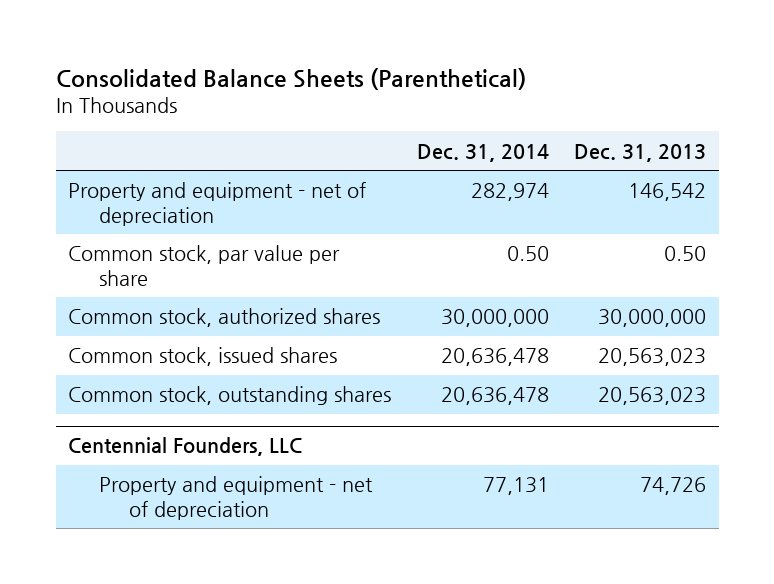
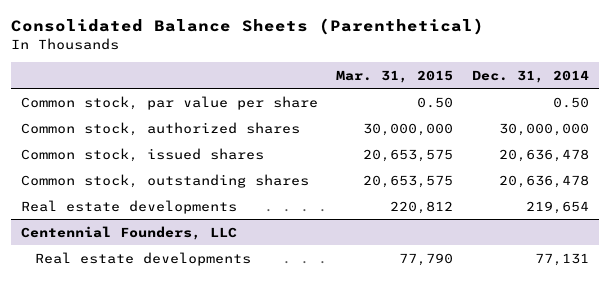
[574,143,707,162] Dec. 31, 2013 -> none
none -> [336,69,454,83] Mar. 31, 2015
[68,182,367,226] Property and equipment - net of depreciation -> none
none -> [20,199,237,214] Real estate developments
[98,476,373,520] Property and equipment - net of depreciation -> [35,251,252,266] Real estate developments

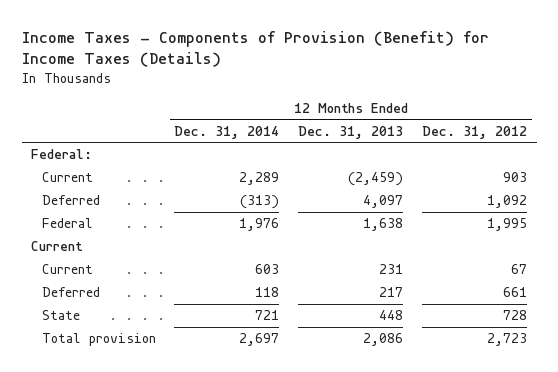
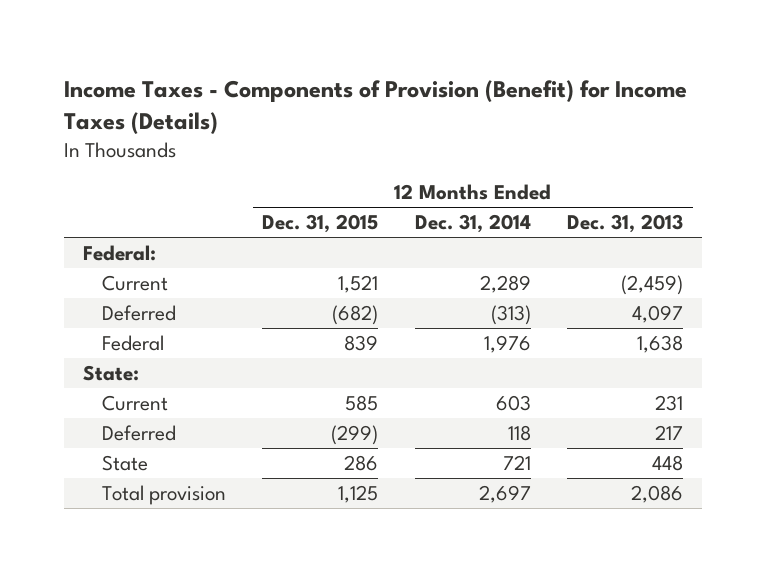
[422,125,528,139] Dec. 31, 2012 -> none
none -> [262,214,379,234] Dec. 31, 2015
[31,241,84,252] Current -> [82,364,139,381] State:

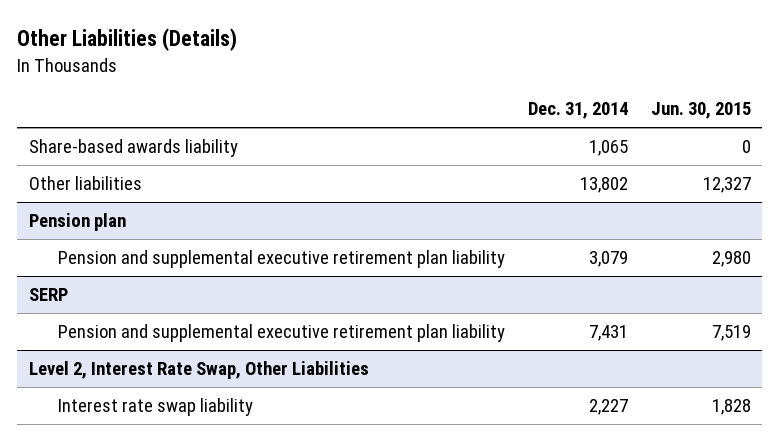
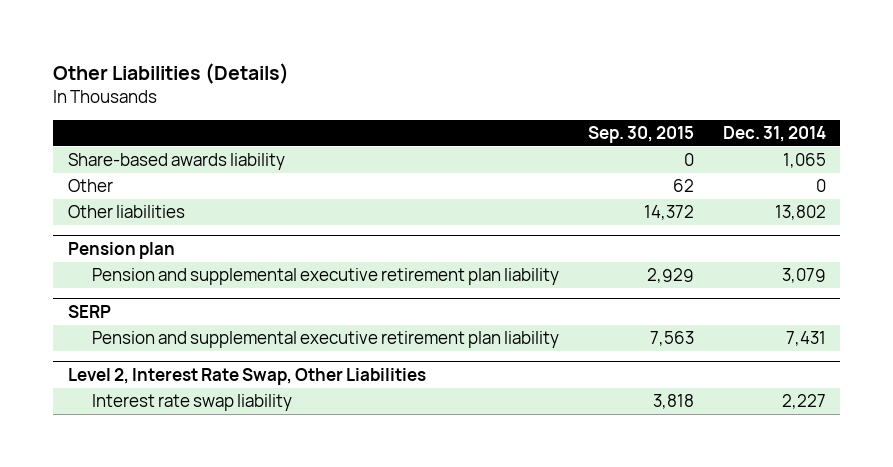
[650,102,751,120] Jun. 30, 2015 -> none
none -> [587,125,694,143] Sep. 30, 2015
none -> [67,179,113,193] Other

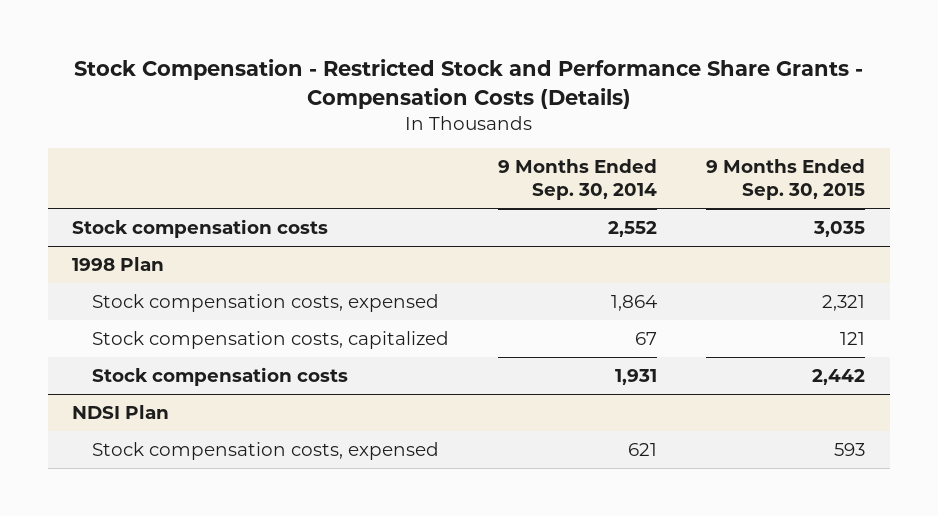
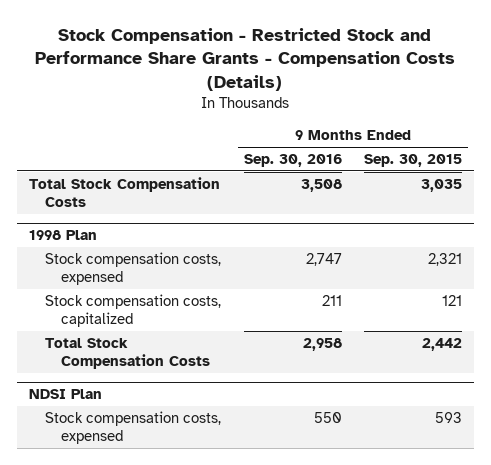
[498,159,658,201] 9 Months Ended Sep. 30, 2014 -> none
none -> [243,154,342,168] Sep. 30, 2016
[72,218,329,238] Stock compensation costs -> [28,177,220,208] Total Stock Compensation Costs
[92,366,349,386] Stock compensation costs -> [44,338,211,370] Total Stock Compensation Costs

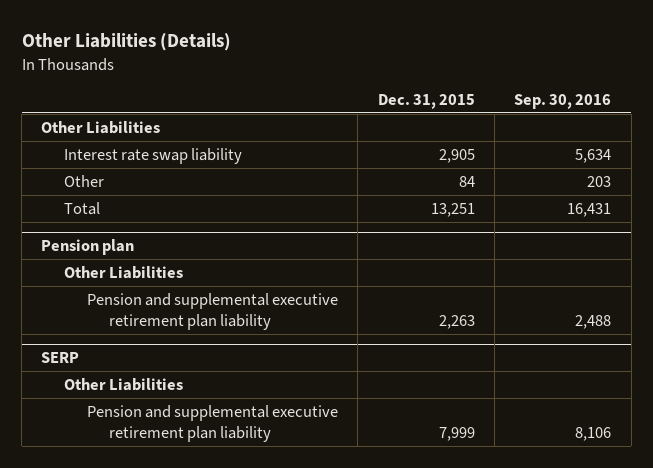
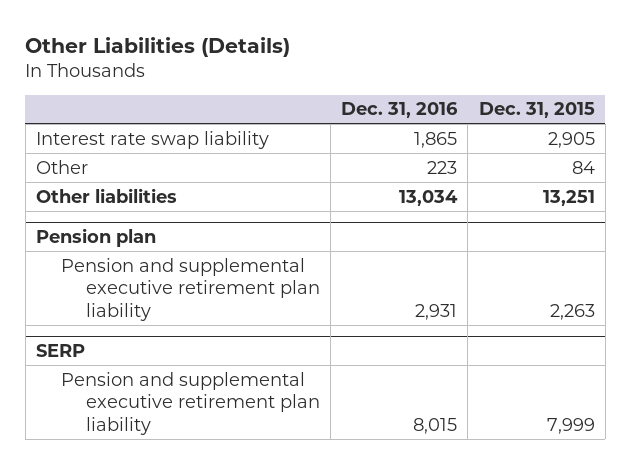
[514,94,612,110] Sep. 30, 2016 -> none
none -> [341,102,459,119] Dec. 31, 2016
[41,120,161,134] Other Liabilities -> none
[64,201,101,215] Total -> [35,187,177,203] Other liabilities
[64,265,184,279] Other Liabilities -> none
[64,377,184,391] Other Liabilities -> none

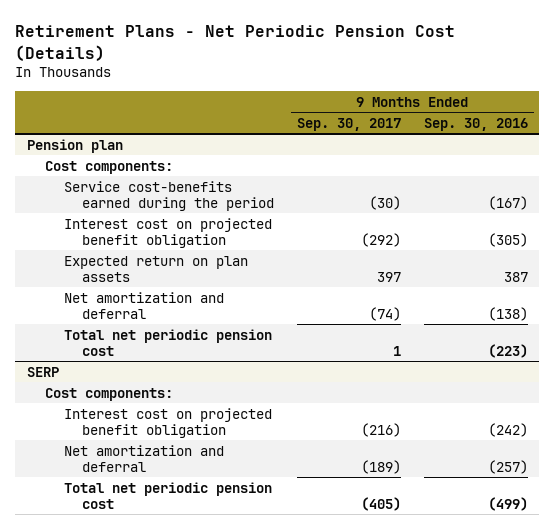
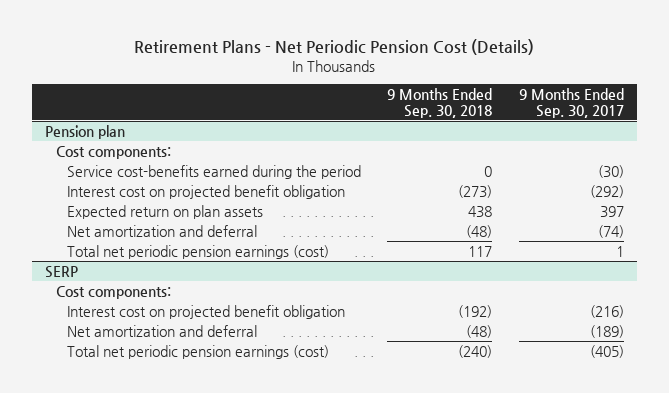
[423,117,528,131] Sep. 30, 2016 -> none
none -> [387,87,493,118] 9 Months Ended Sep. 30, 2018
[63,328,272,356] Total net periodic pension cost -> [66,244,329,259] Total net periodic pension earnings (cost)
[63,481,272,509] Total net periodic pension cost -> [66,344,329,359] Total net periodic pension earnings (cost)

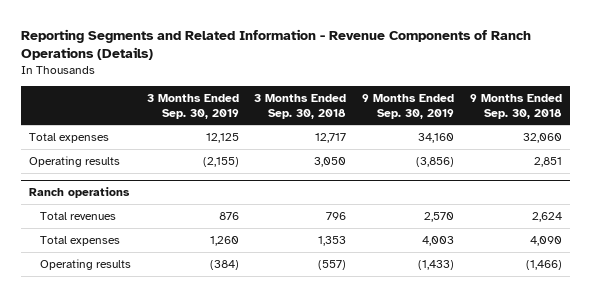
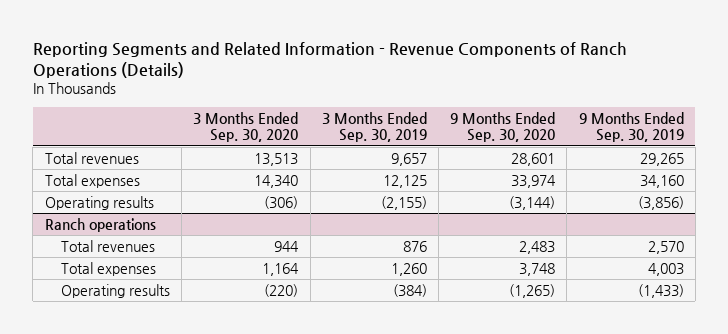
[254,94,347,119] 3 Months Ended Sep. 30, 2018 -> none
[470,94,563,119] 9 Months Ended Sep. 30, 2018 -> none
none -> [193,112,299,143] 3 Months Ended Sep. 30, 2020
none -> [450,112,556,143] 9 Months Ended Sep. 30, 2020
none -> [44,151,139,164] Total revenues

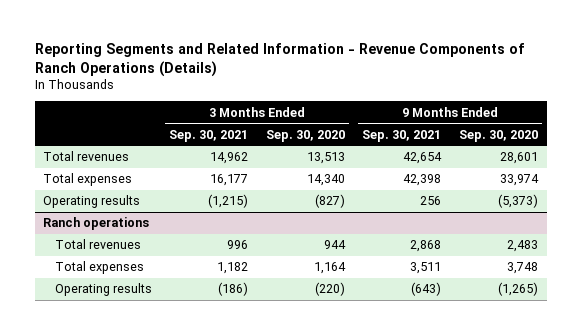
[321,112,427,143] 3 Months Ended Sep. 30, 2019 -> none
[578,112,684,143] 9 Months Ended Sep. 30, 2019 -> none
none -> [169,129,249,142] Sep. 30, 2021
none -> [362,129,442,142] Sep. 30, 2021
[264,195,299,209] (306) -> [314,194,345,209] (827)
[509,195,556,210] (3,144) -> [497,194,538,209] (5,373)

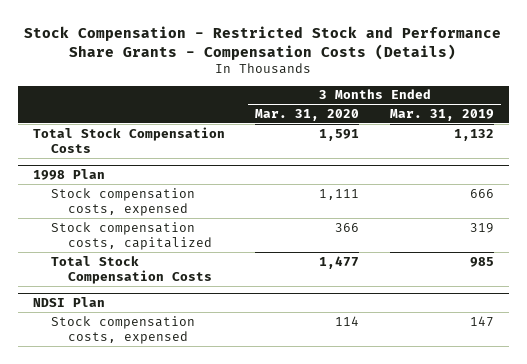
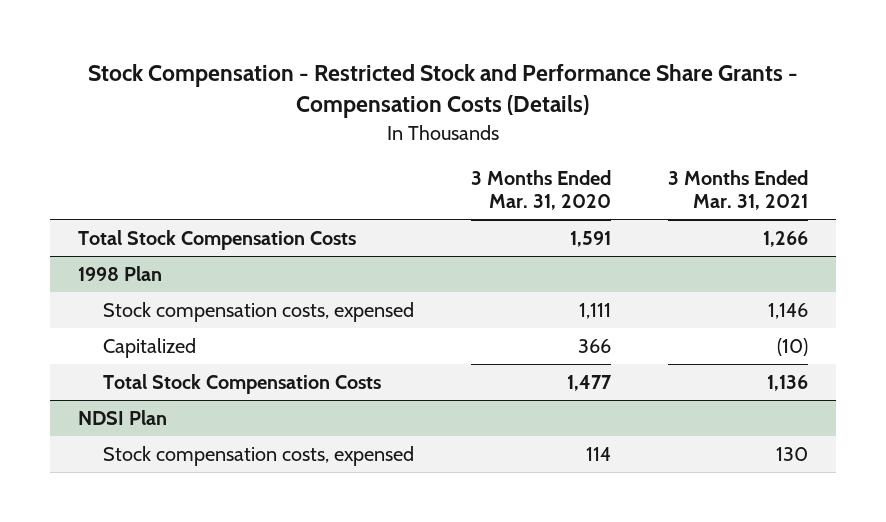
[389,108,494,121] Mar. 31, 2019 -> none
none -> [668,169,809,211] 3 Months Ended Mar. 31, 2021
[50,221,212,250] Stock compensation costs, capitalized -> [103,337,197,358] Capitalized

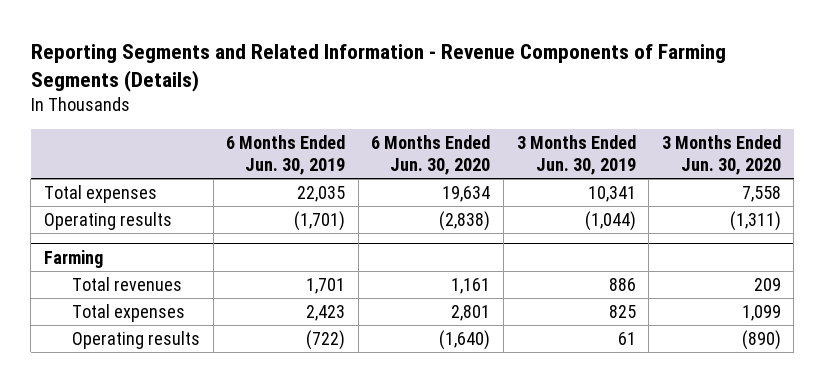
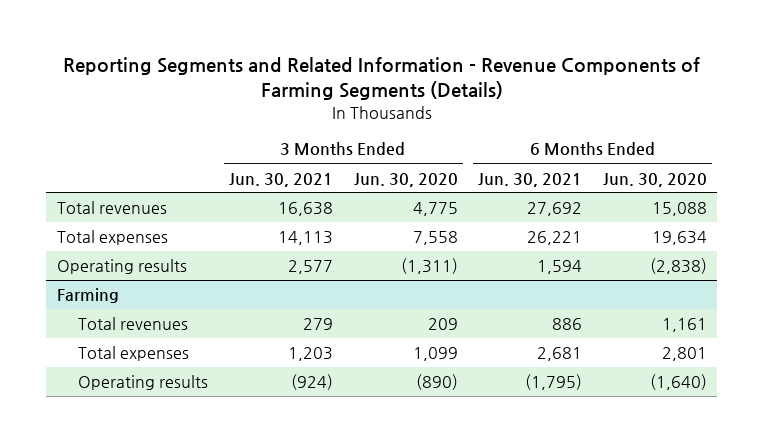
[226,135,346,176] 6 Months Ended Jun. 30, 2019 -> none
[516,135,636,176] 3 Months Ended Jun. 30, 2019 -> none
none -> [228,172,333,187] Jun. 30, 2021
none -> [478,172,583,187] Jun. 30, 2021
none -> [56,201,167,215] Total revenues

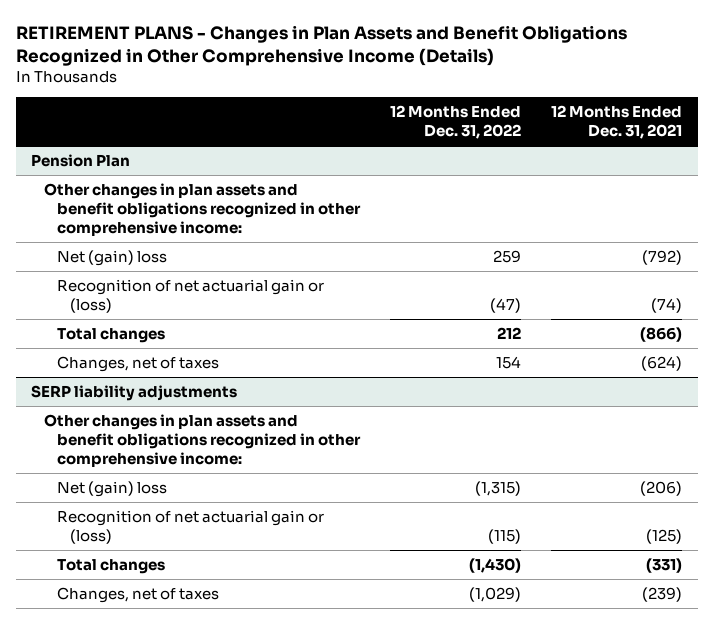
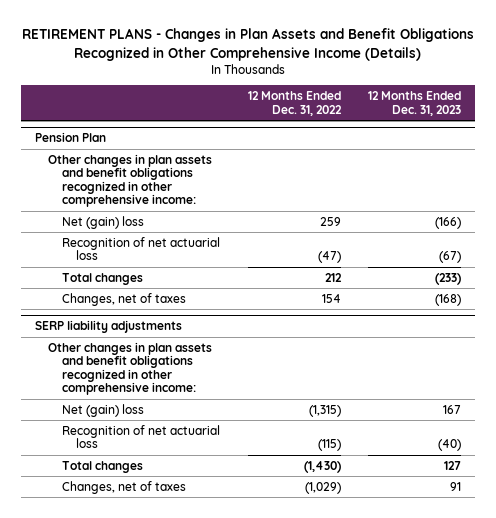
[551,104,683,140] 12 Months Ended Dec. 31, 2021 -> none
none -> [367,91,461,116] 12 Months Ended Dec. 31, 2023
[57,278,325,314] Recognition of net actuarial gain or (loss) -> [62,236,221,261] Recognition of net actuarial loss
[57,509,325,545] Recognition of net actuarial gain or (loss) -> [62,424,221,449] Recognition of net actuarial loss

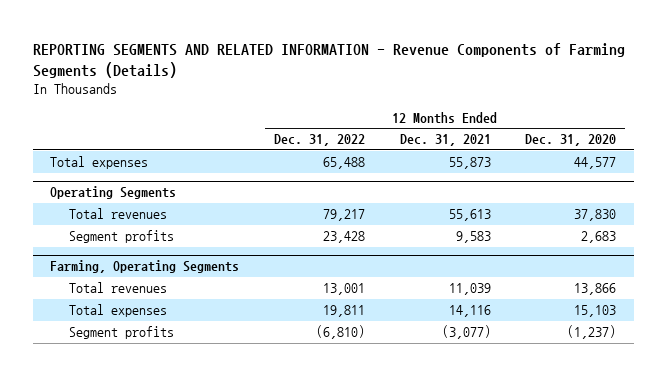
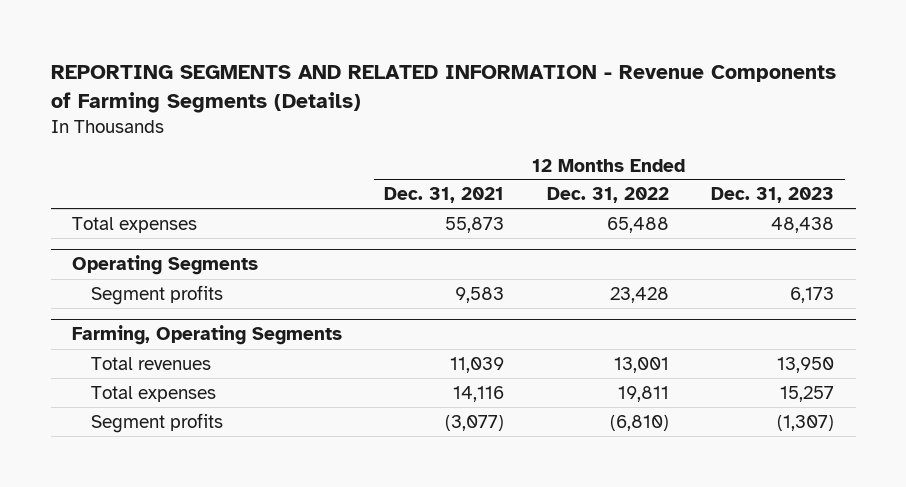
[525,134,617,147] Dec. 31, 2020 -> none
none -> [711,187,835,204] Dec. 31, 2023
[68,208,167,220] Total revenues -> none

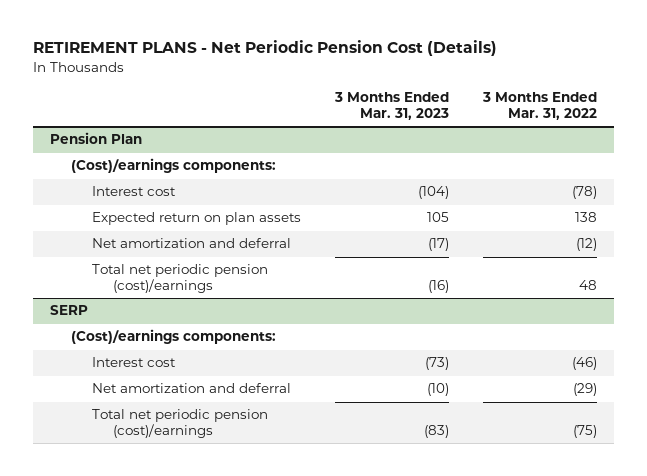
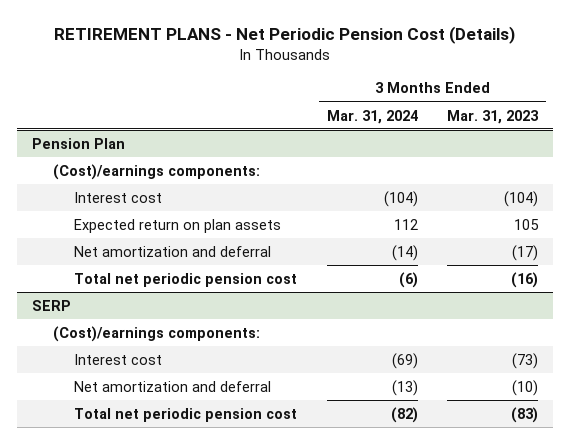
[482,92,598,121] 3 Months Ended Mar. 31, 2022 -> none
none -> [326,109,418,124] Mar. 31, 2024
[91,264,268,294] Total net periodic pension (cost)/earnings -> [74,272,298,287] Total net periodic pension cost
[91,409,268,439] Total net periodic pension (cost)/earnings -> [74,407,298,422] Total net periodic pension cost

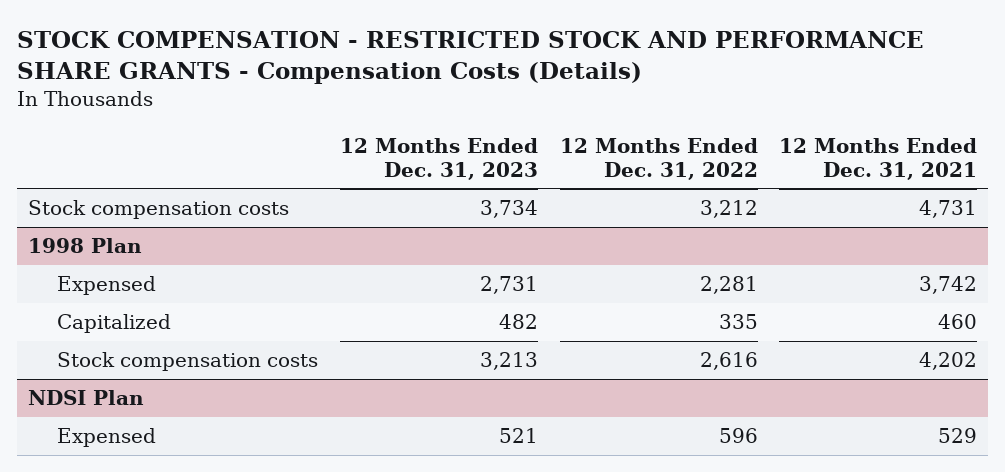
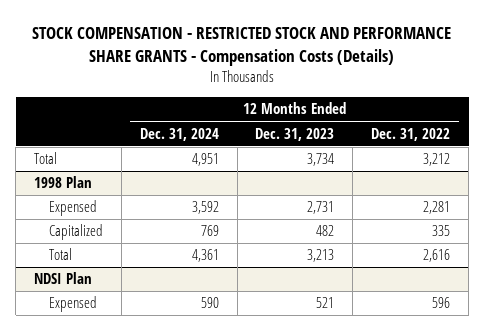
[779,137,978,180] 12 Months Ended Dec. 31, 2021 -> none
none -> [139,127,219,141] Dec. 31, 2024
[27,200,289,220] Stock compensation costs -> [34,152,58,165] Total
[56,352,318,372] Stock compensation costs -> [48,248,72,261] Total

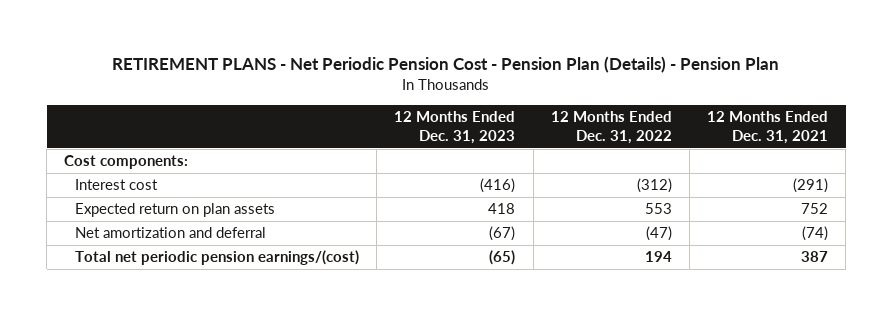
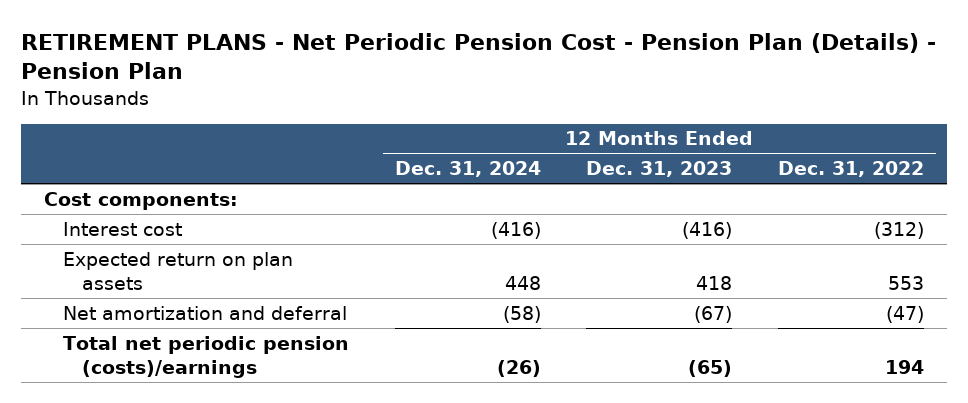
[707,111,829,145] 12 Months Ended Dec. 31, 2021 -> none
none -> [394,161,541,178] Dec. 31, 2024
[75,250,360,266] Total net periodic pension earnings/(cost) -> [63,335,350,379] Total net periodic pension (costs)/earnings

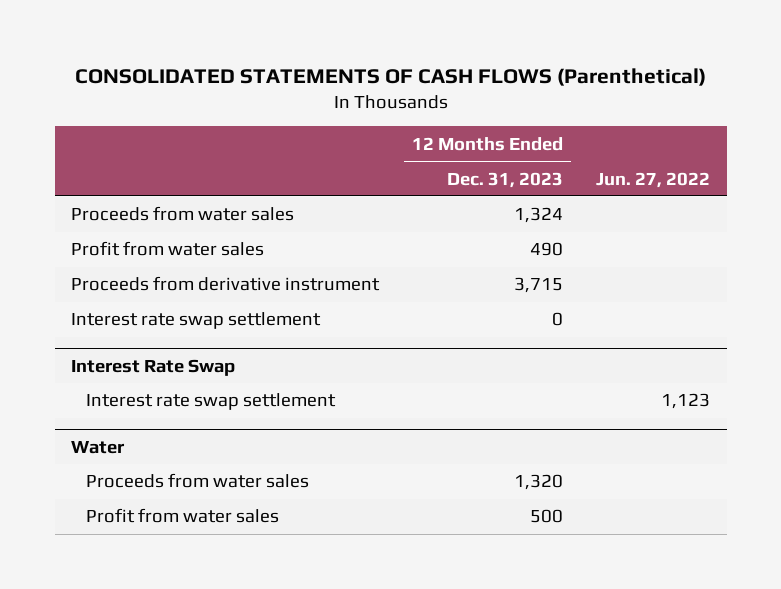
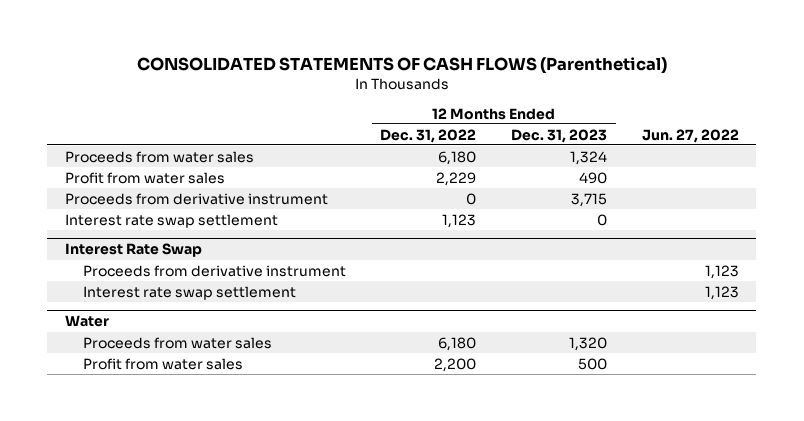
none -> [380,128,477,143] Dec. 31, 2022
none -> [82,264,346,277] Proceeds from derivative instrument

